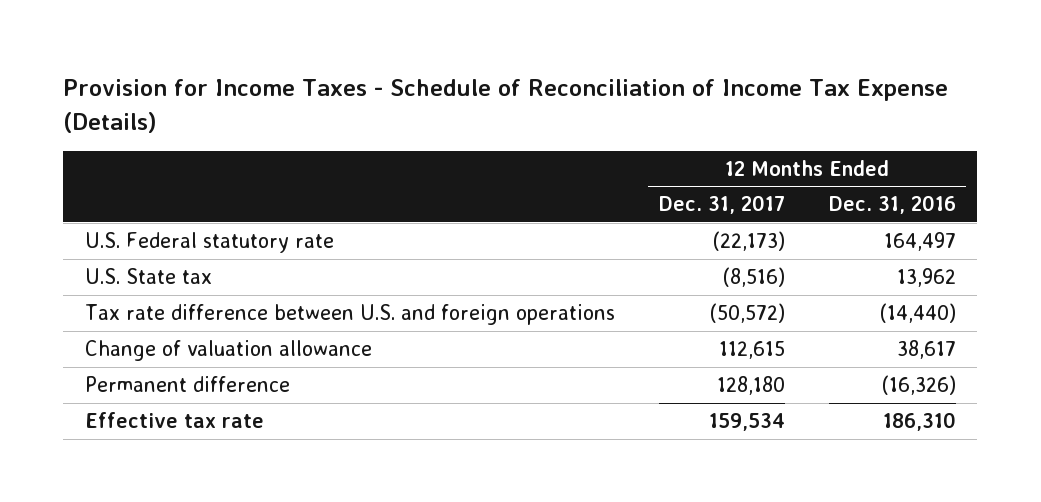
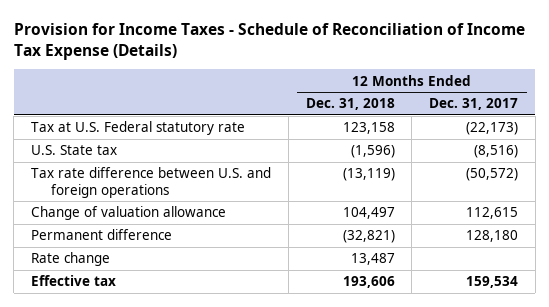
[828,195,956,215] Dec. 31, 2016 -> none
none -> [305,98,395,111] Dec. 31, 2018
[85,232,335,254] U.S. Federal statutory rate -> [30,121,245,136] Tax at U.S. Federal statutory rate
none -> [30,252,110,267] Rate change
[85,412,265,429] Effective tax rate -> [30,275,116,287] Effective tax

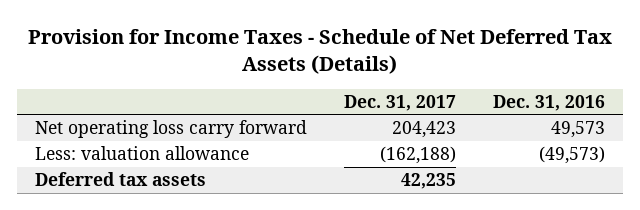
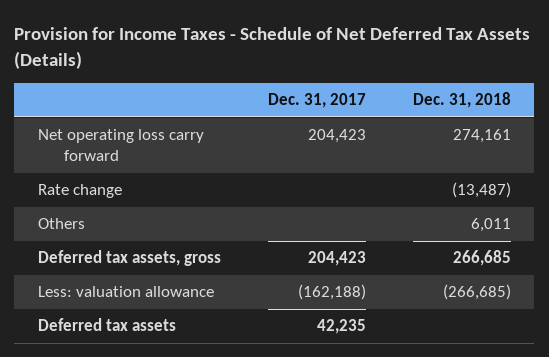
[492,94,605,111] Dec. 31, 2016 -> none
none -> [412,92,511,109] Dec. 31, 2018
none -> [37,184,122,199] Rate change
none -> [37,218,85,230] Others
none -> [37,250,221,267] Deferred tax assets, gross

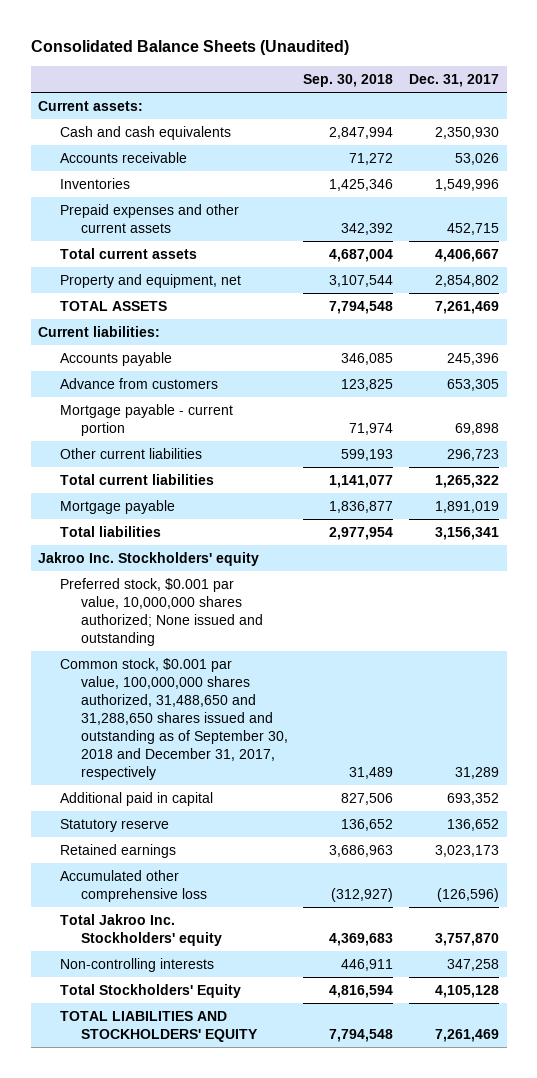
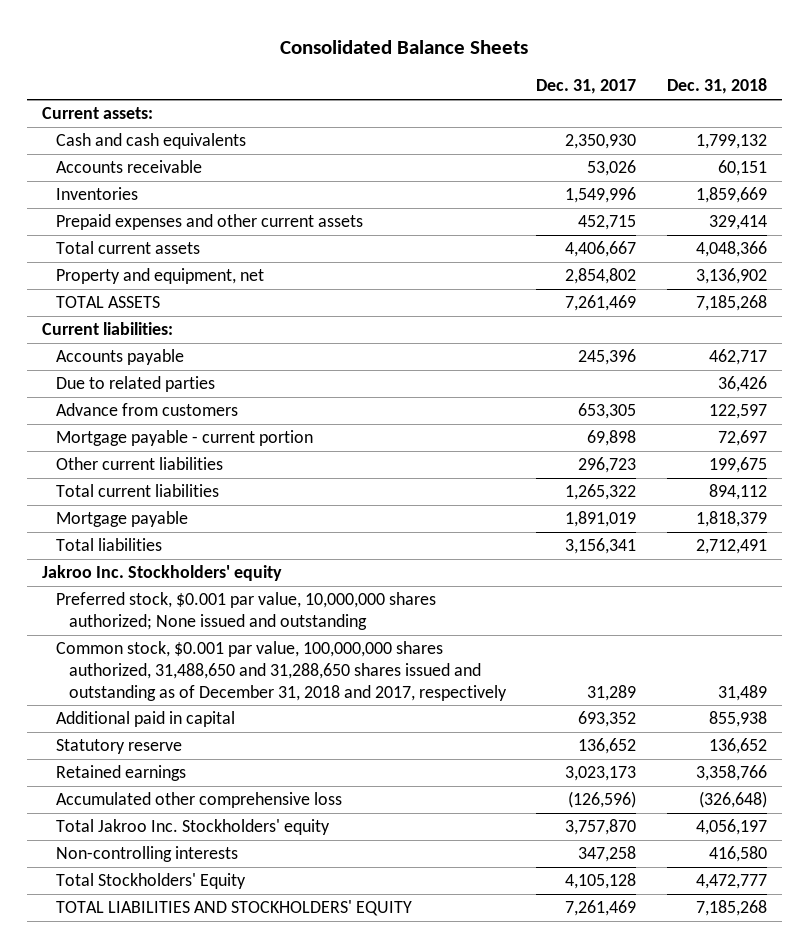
[30,40,349,56] Consolidated Balance Sheets (Unaudited) -> [280,40,529,55] Consolidated Balance Sheets
[303,74,394,88] Sep. 30, 2018 -> none
none -> [666,78,767,95] Dec. 31, 2018
none -> [55,376,215,393] Due to related parties
[59,657,288,780] Common stock, $0.001 par value, 100,000,000 shares authorized, 31,488,650 and 31,288,650 shares issued and outstanding as of September 30, 2018 and December 31, 2017, respectively -> [55,641,508,701] Common stock, $0.001 par value, 100,000,000 shares authorized, 31,488,650 and 31,288,650 shares issued and outstanding as of December 31, 2018 and 2017, respectively

